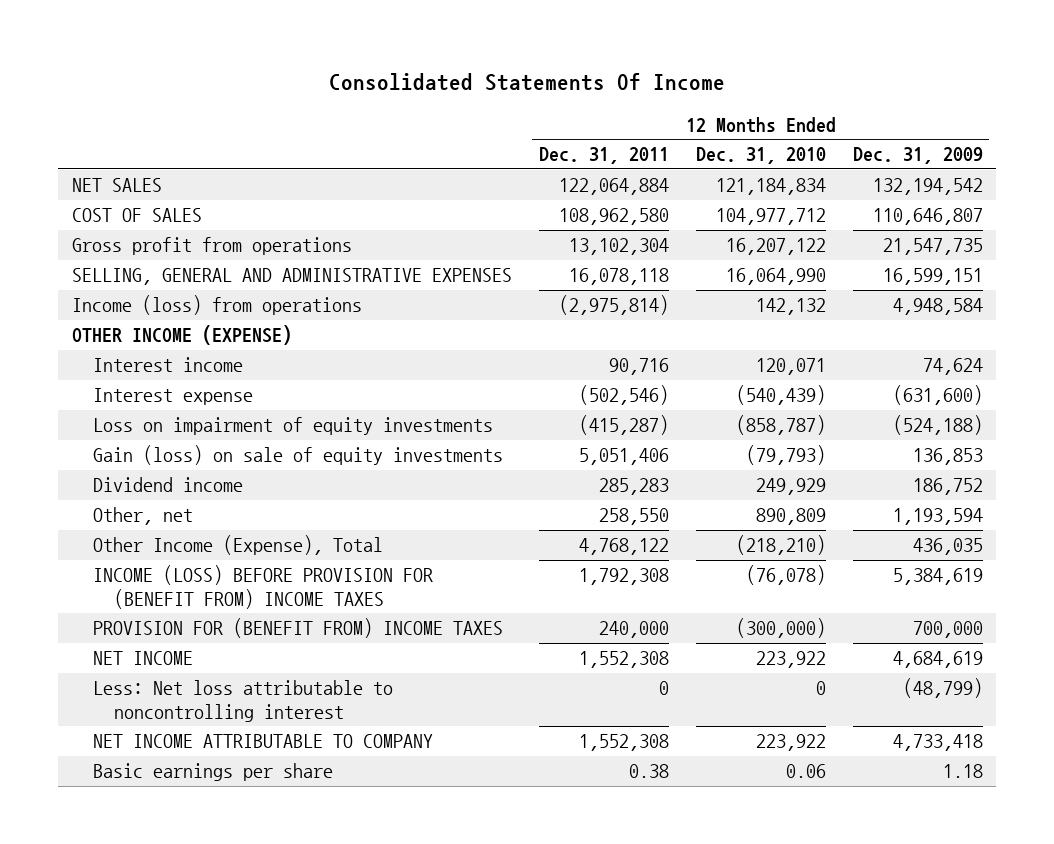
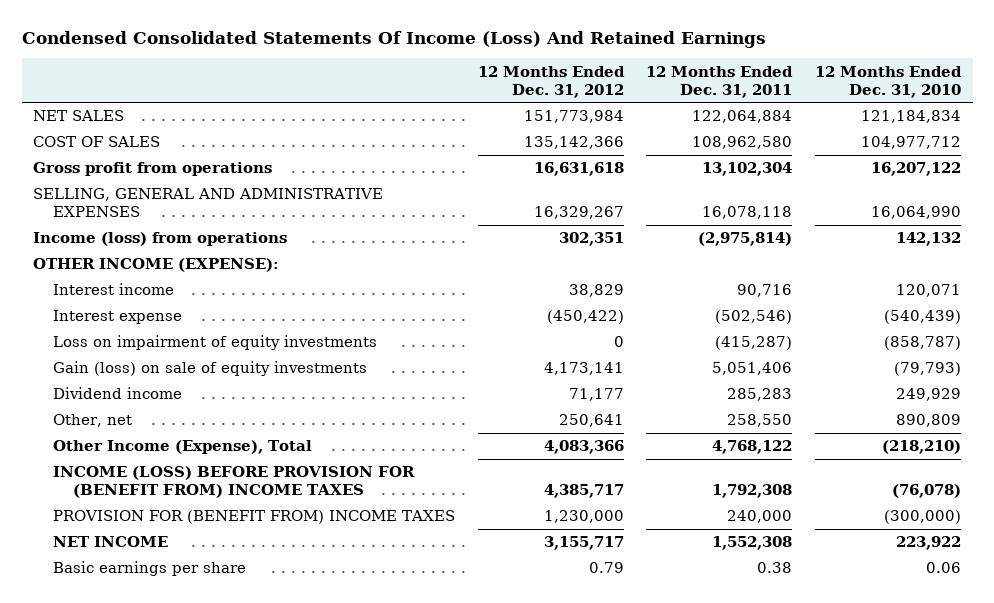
[329,73,726,92] Consolidated Statements Of Income -> [21,30,766,48] Condensed Consolidated Statements Of Income (Loss) And Retained Earnings
[852,147,983,165] Dec. 31, 2009 -> none
none -> [477,65,625,98] 12 Months Ended Dec. 31, 2012
[71,325,292,346] OTHER INCOME (EXPENSE) -> [32,258,279,273] OTHER INCOME (EXPENSE):
[92,680,393,722] Less: Net loss attributable to noncontrolling interest -> none
[92,734,433,749] NET INCOME ATTRIBUTABLE TO COMPANY -> none

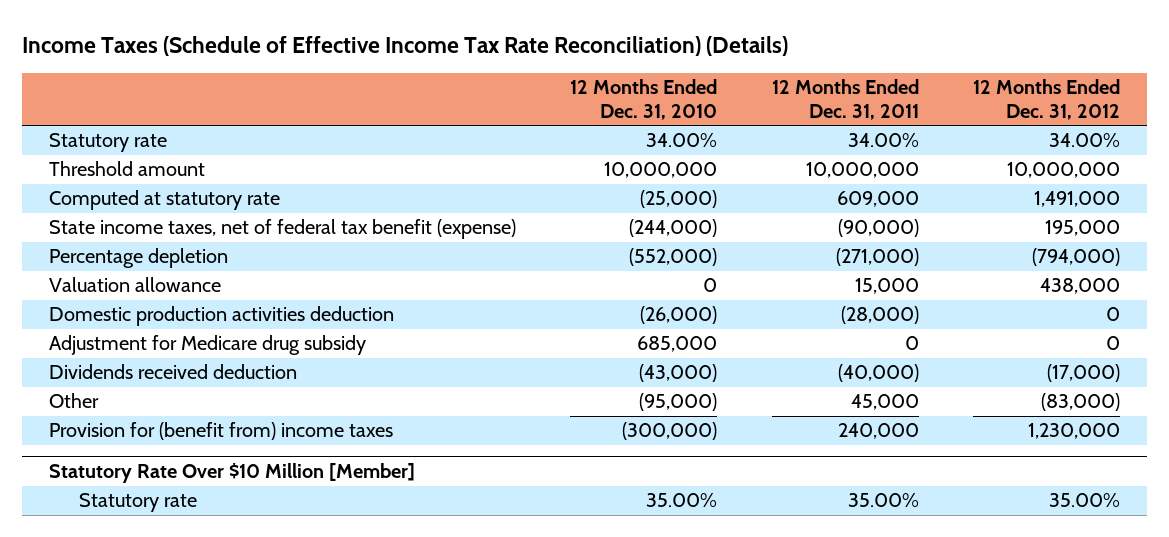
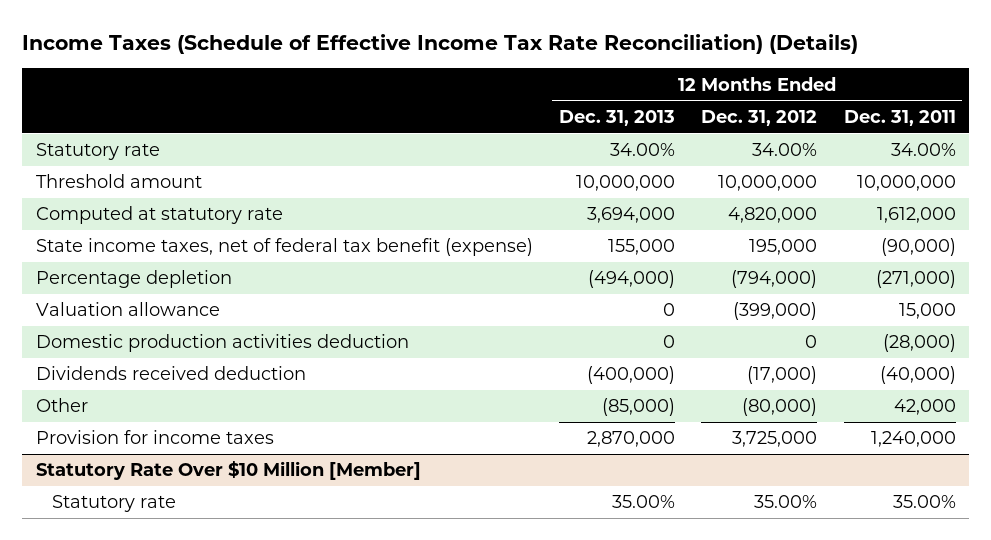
[570,79,718,120] 12 Months Ended Dec. 31, 2010 -> none
none -> [558,109,675,126] Dec. 31, 2013
[836,191,919,208] 609,000 -> [876,207,956,224] 1,612,000
[1034,191,1121,208] 1,491,000 -> [728,207,818,224] 4,820,000
[1040,278,1121,295] 438,000 -> [733,302,818,321] (399,000)
[48,335,366,356] Adjustment for Medicare drug subsidy -> none
[850,394,919,411] 45,000 -> [893,399,956,416] 42,000
[1041,393,1121,412] (83,000) -> [742,398,818,417] (80,000)
[48,422,393,441] Provision for (benefit from) income taxes -> [35,430,274,445] Provision for income taxes
[837,423,919,440] 240,000 -> [870,431,956,448] 1,240,000
[1028,423,1121,440] 1,230,000 -> [732,431,818,448] 3,725,000

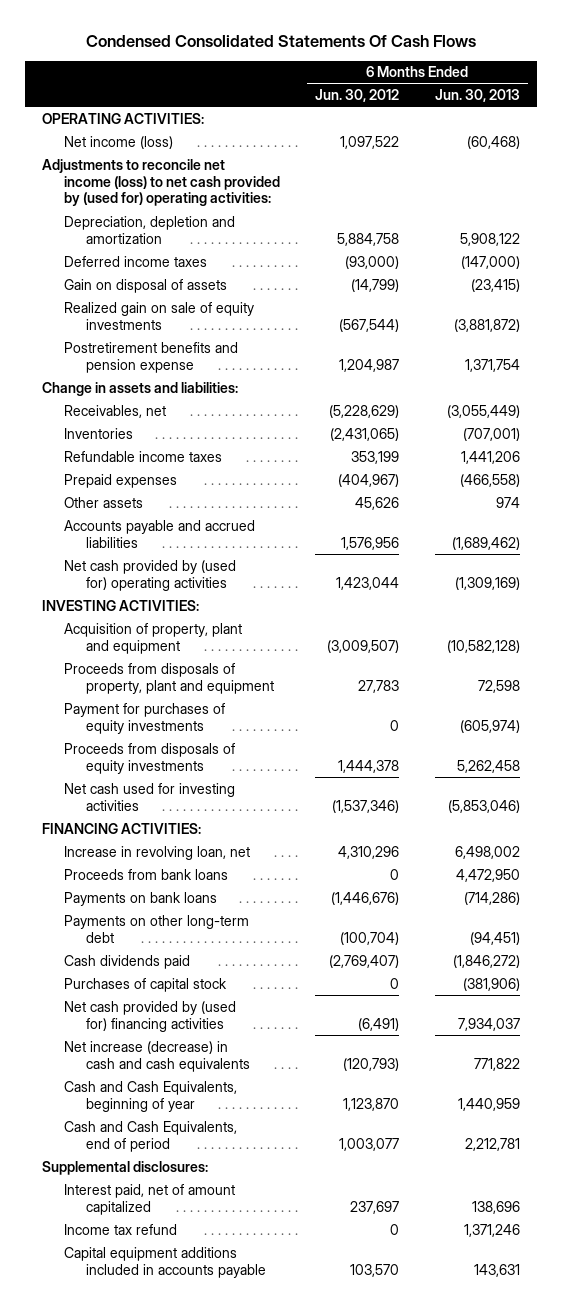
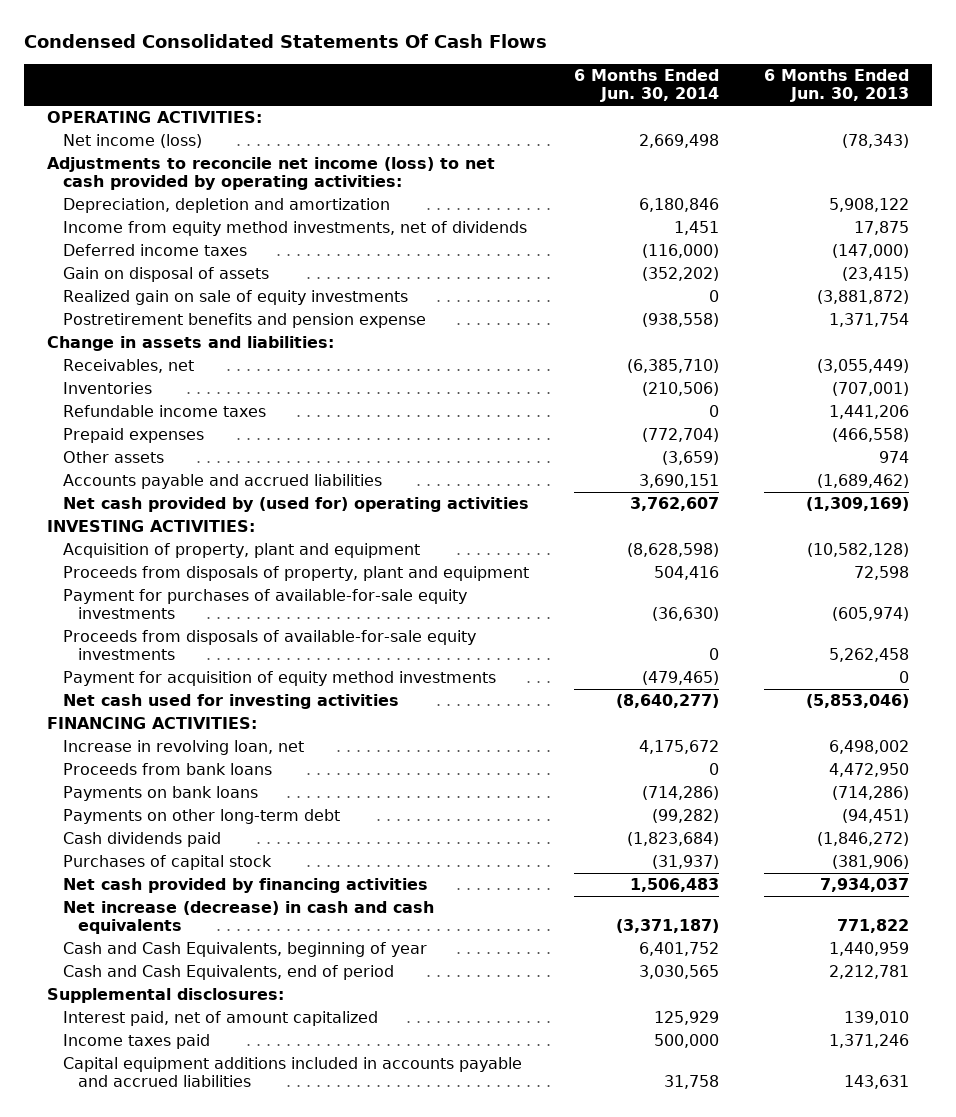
[315,89,400,103] Jun. 30, 2012 -> none
none -> [573,69,719,103] 6 Months Ended Jun. 30, 2014
[466,135,520,149] (60,468) -> [842,134,910,149] (78,343)
[42,158,281,207] Adjustments to reconcile net income (loss) to net cash provided by (used for) operating activities: -> [47,157,496,191] Adjustments to reconcile net income (loss) to net cash provided by operating activities:
none -> [62,221,527,237] Income from equity method investments, net of dividends
[64,702,226,734] Payment for purchases of equity investments -> [62,589,467,620] Payment for purchases of available-for-sale equity investments
[64,742,236,774] Proceeds from disposals of equity investments -> [62,630,476,661] Proceeds from disposals of available-for-sale equity investments
none -> [62,671,496,687] Payment for acquisition of equity method investments
[64,1000,237,1032] Net cash provided by (used for) financing activities -> [62,878,428,894] Net cash provided by financing activities
[471,1200,520,1214] 138,696 -> [844,1011,910,1026] 139,010
[64,1223,178,1235] Income tax refund -> [62,1034,210,1050] Income taxes paid
[64,1246,267,1278] Capital equipment additions included in accounts payable -> [62,1057,522,1088] Capital equipment additions included in accounts payable and accrued liabilities

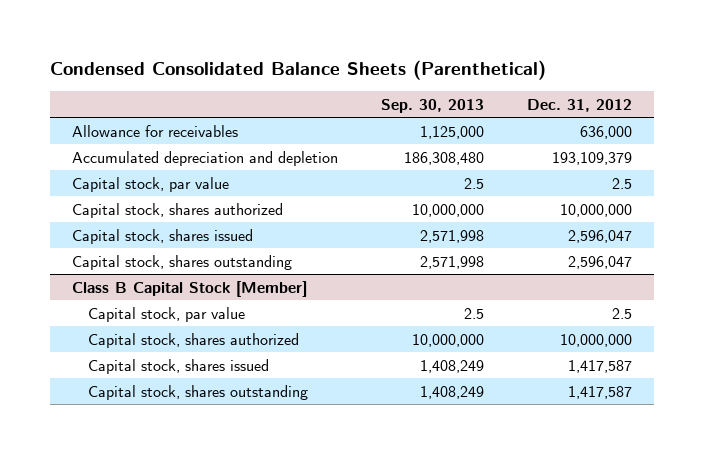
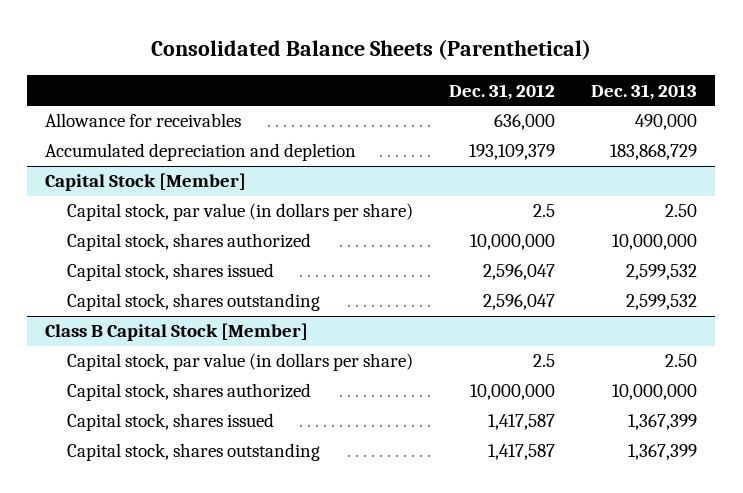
[49,60,546,81] Condensed Consolidated Balance Sheets (Parenthetical) -> [151,39,592,61] Consolidated Balance Sheets (Parenthetical)
[381,98,485,113] Sep. 30, 2013 -> none
none -> [591,83,698,100] Dec. 31, 2013
none -> [45,173,247,192] Capital Stock [Member]
[71,176,229,192] Capital stock, par value -> [66,203,413,222] Capital stock, par value (in dollars per share)
[88,306,246,322] Capital stock, par value -> [66,353,413,372] Capital stock, par value (in dollars per share)

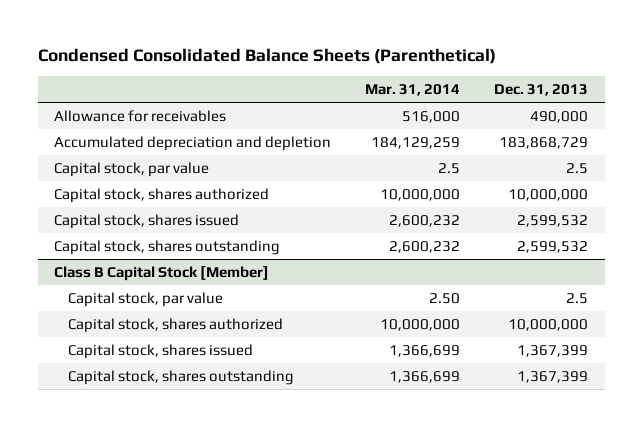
[151,39,592,61] Consolidated Balance Sheets (Parenthetical) -> [37,48,496,65] Condensed Consolidated Balance Sheets (Parenthetical)
[448,83,555,100] Dec. 31, 2012 -> none
none -> [365,84,461,97] Mar. 31, 2014
[45,173,247,192] Capital Stock [Member] -> none
[66,203,413,222] Capital stock, par value (in dollars per share) -> [54,161,210,177] Capital stock, par value
[665,204,698,218] 2.50 -> [565,162,588,174] 2.5
[66,353,413,372] Capital stock, par value (in dollars per share) -> [67,291,223,307] Capital stock, par value
[665,354,698,368] 2.50 -> [565,292,588,304] 2.5

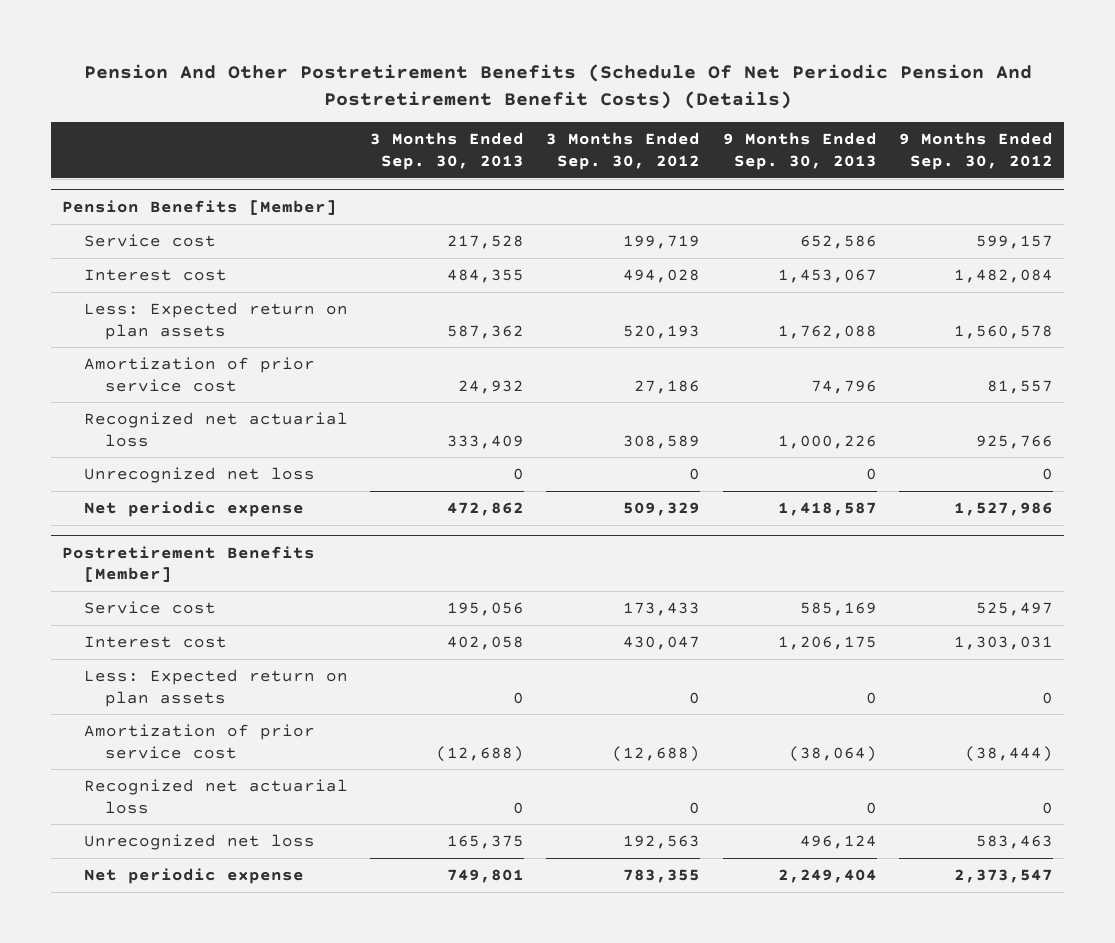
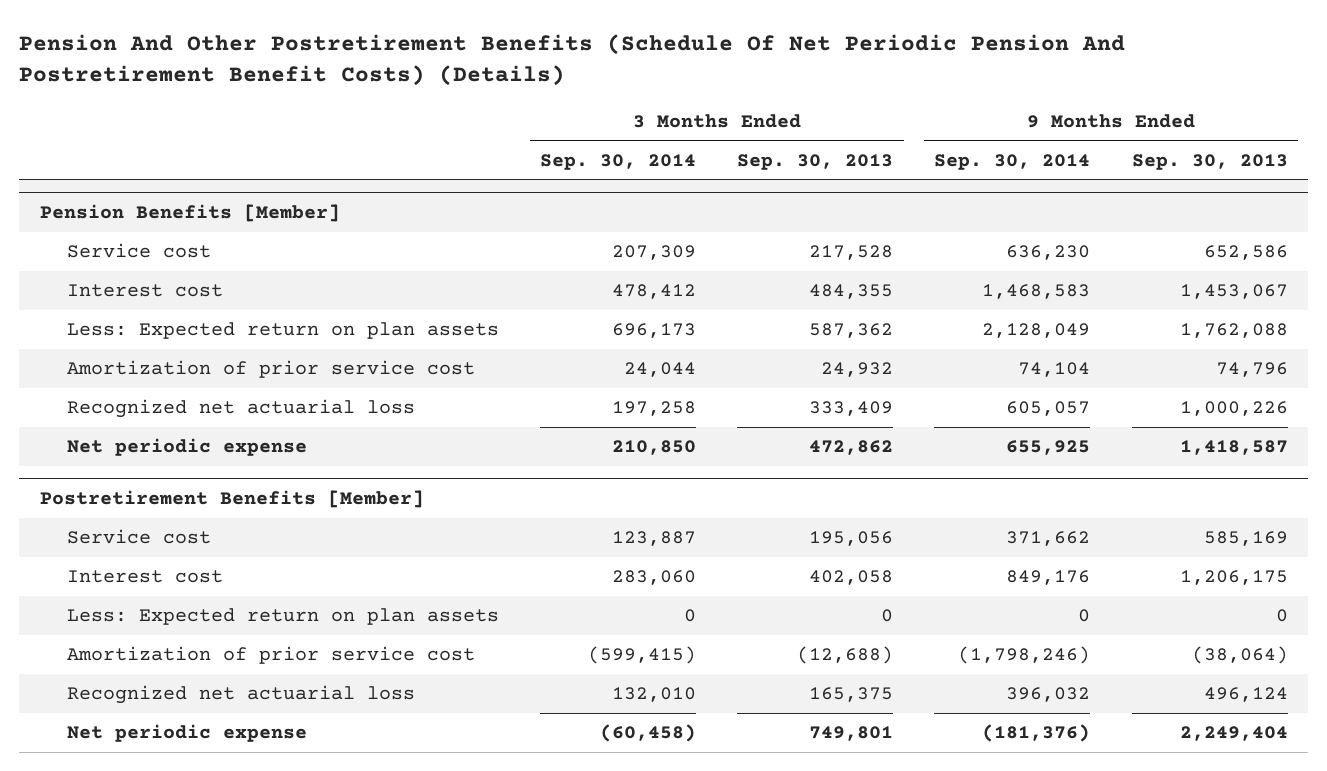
[546,132,701,171] 3 Months Ended Sep. 30, 2012 -> none
[899,132,1054,171] 9 Months Ended Sep. 30, 2012 -> none
none -> [540,153,697,170] Sep. 30, 2014
none -> [934,153,1091,170] Sep. 30, 2014
[83,466,315,483] Unrecognized net loss -> none
[83,833,315,850] Unrecognized net loss -> none
[512,801,524,814] 0 -> [809,687,894,703] 165,375
[865,801,877,814] 0 -> [1203,687,1288,703] 496,124

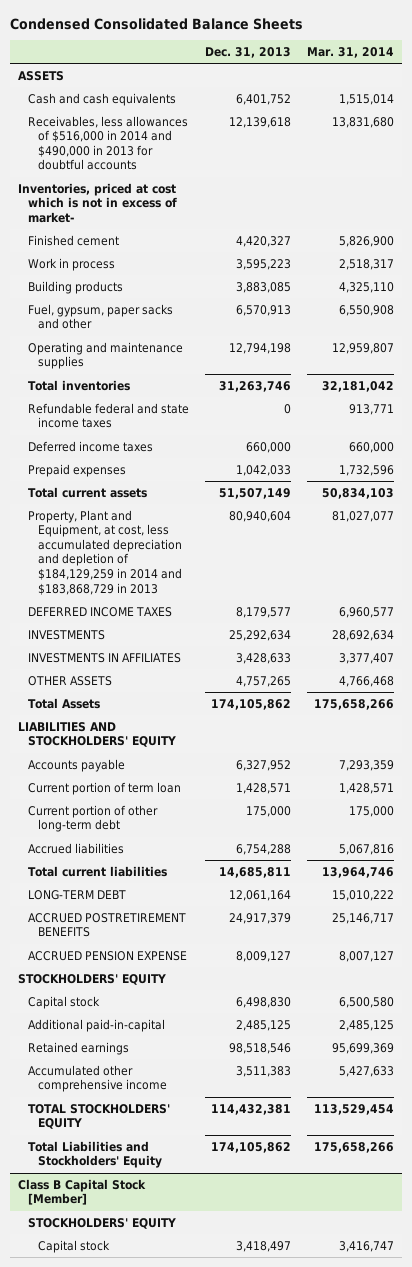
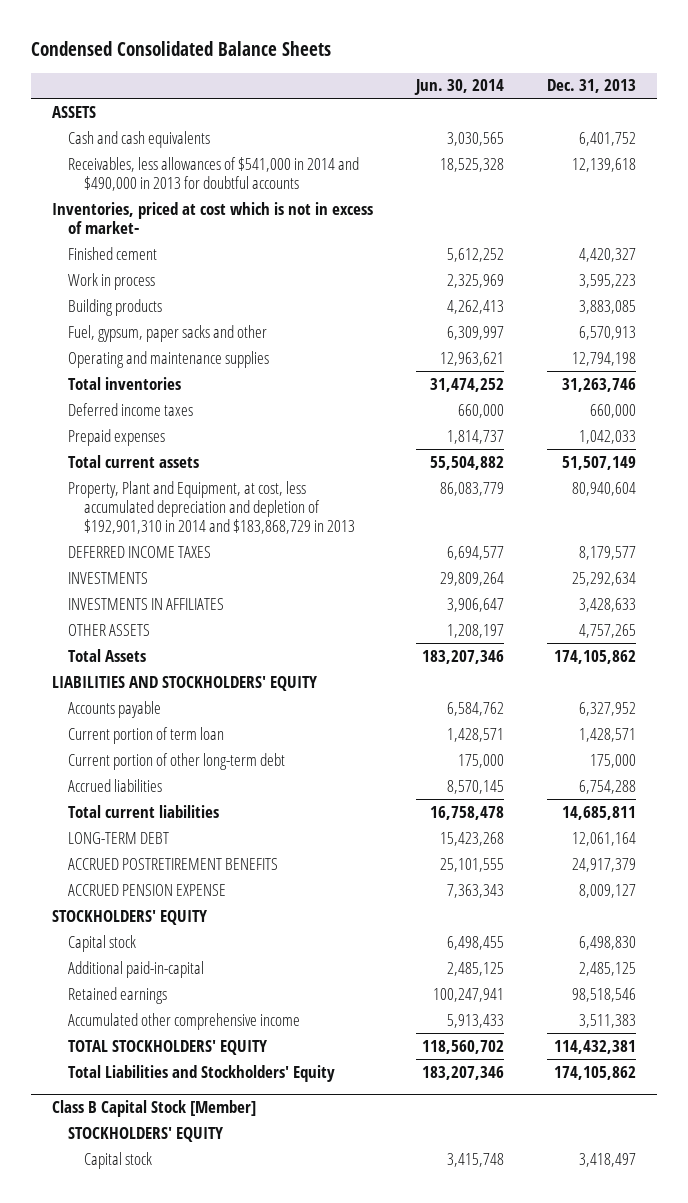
[307,47,395,59] Mar. 31, 2014 -> none
none -> [413,79,504,96] Jun. 30, 2014
[28,115,189,171] Receivables, less allowances of $516,000 in 2014 and $490,000 in 2013 for doubtful accounts -> [68,156,360,191] Receivables, less allowances of $541,000 in 2014 and $490,000 in 2013 for doubtful accounts
[28,402,190,429] Refundable federal and state income taxes -> none
[28,509,182,595] Property, Plant and Equipment, at cost, less accumulated depreciation and depletion of $184,129,259 in 2014 and $183,868,729 in 2013 -> [68,480,356,535] Property, Plant and Equipment, at cost, less accumulated depreciation and depletion of $192,901,310 in 2014 and $183,868,729 in 2013

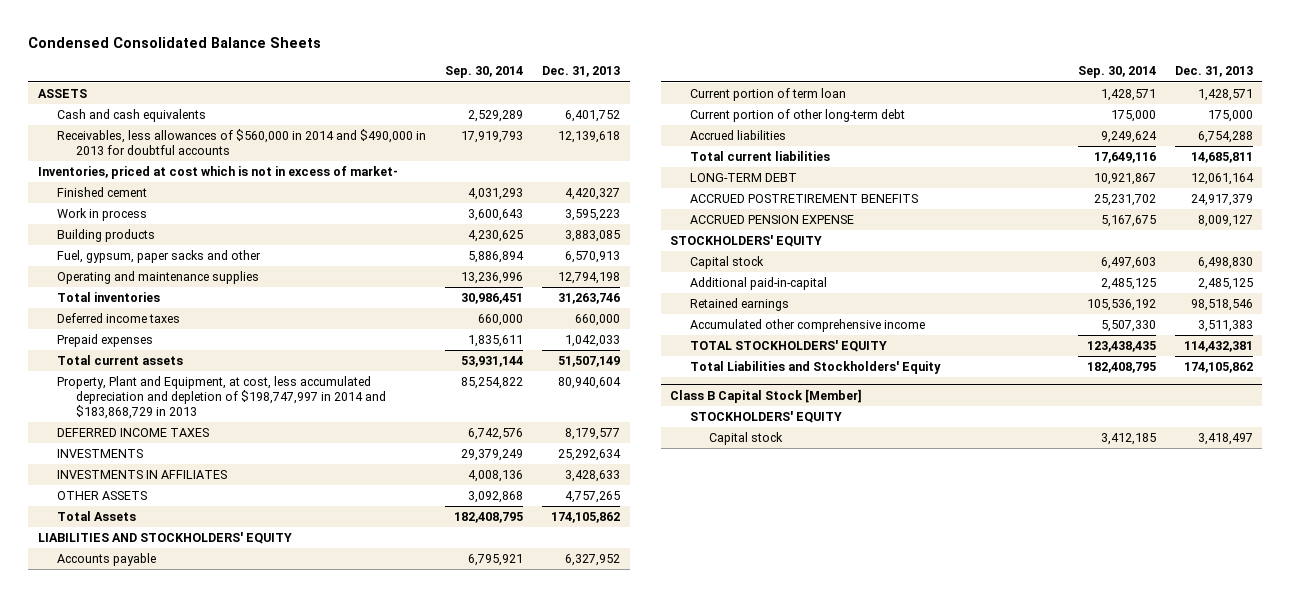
[413,79,504,96] Jun. 30, 2014 -> none
none -> [444,66,523,79] Sep. 30, 2014
[68,156,360,191] Receivables, less allowances of $541,000 in 2014 and $490,000 in 2013 for doubtful accounts -> [56,129,426,155] Receivables, less allowances of $560,000 in 2014 and $490,000 in 2013 for doubtful accounts
[68,480,356,535] Property, Plant and Equipment, at cost, less accumulated depreciation and depletion of $192,901,310 in 2014 and $183,868,729 in 2013 -> [56,376,387,419] Property, Plant and Equipment, at cost, less accumulated depreciation and depletion of $198,747,997 in 2014 and $183,868,729 in 2013

